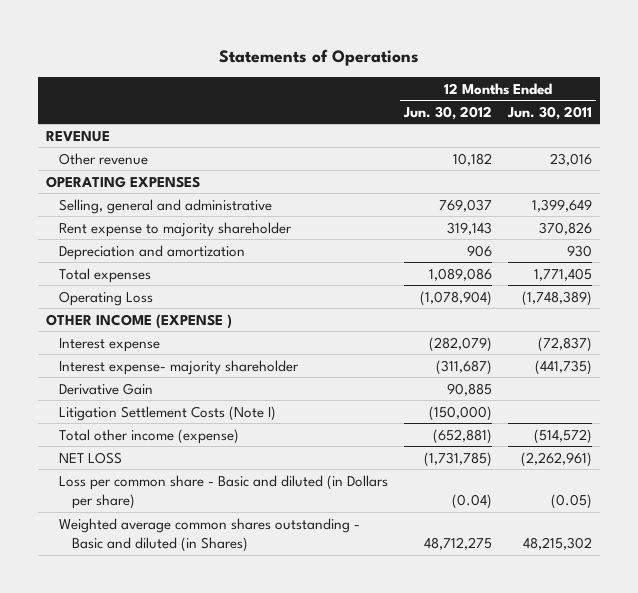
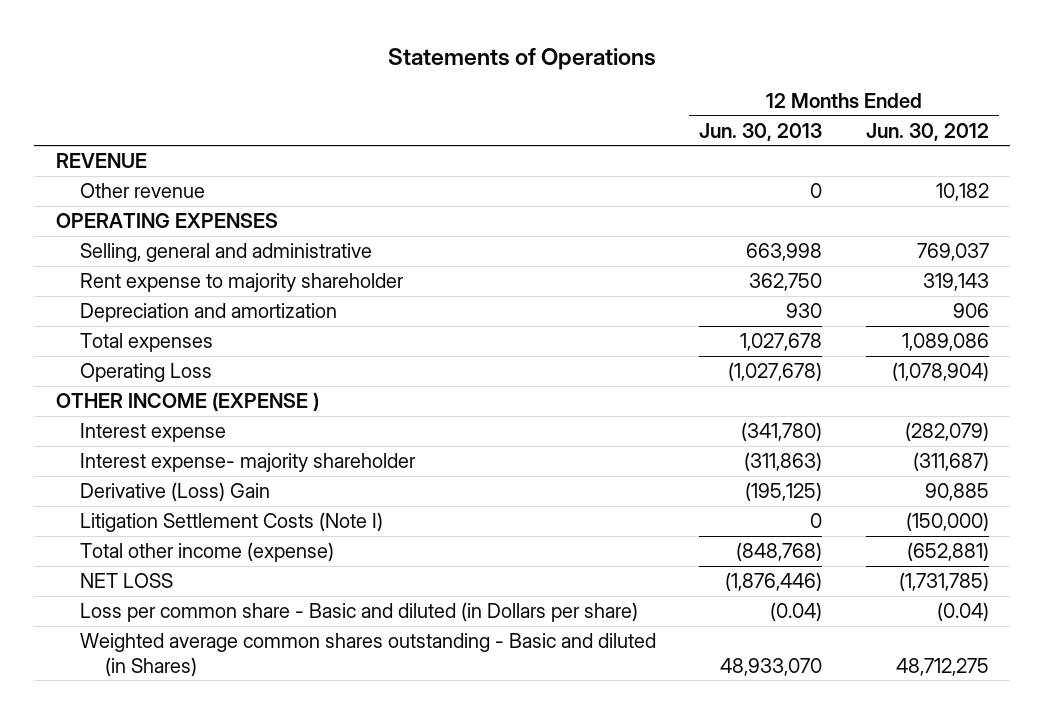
[507,105,593,120] Jun. 30, 2011 -> none
none -> [699,122,823,141] Jun. 30, 2013
[59,382,154,395] Derivative Gain -> [80,482,271,502] Derivative (Loss) Gain

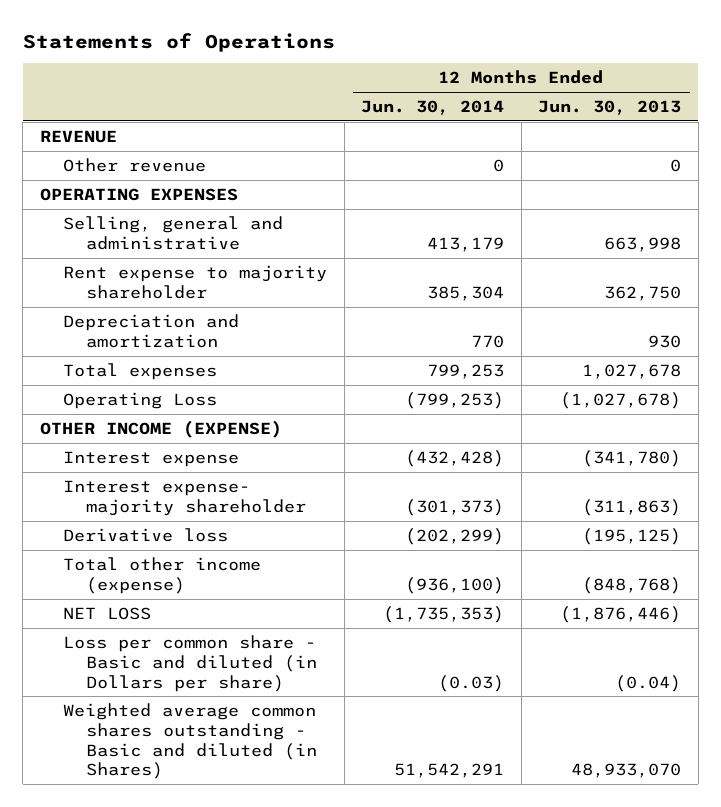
[865,122,989,141] Jun. 30, 2012 -> none
none -> [361,100,505,116] Jun. 30, 2014
[55,392,319,412] OTHER INCOME (EXPENSE ) -> [39,419,282,438] OTHER INCOME (EXPENSE)
[80,512,384,533] Litigation Settlement Costs (Note I) -> none
[80,482,271,502] Derivative (Loss) Gain -> [63,527,229,542] Derivative loss

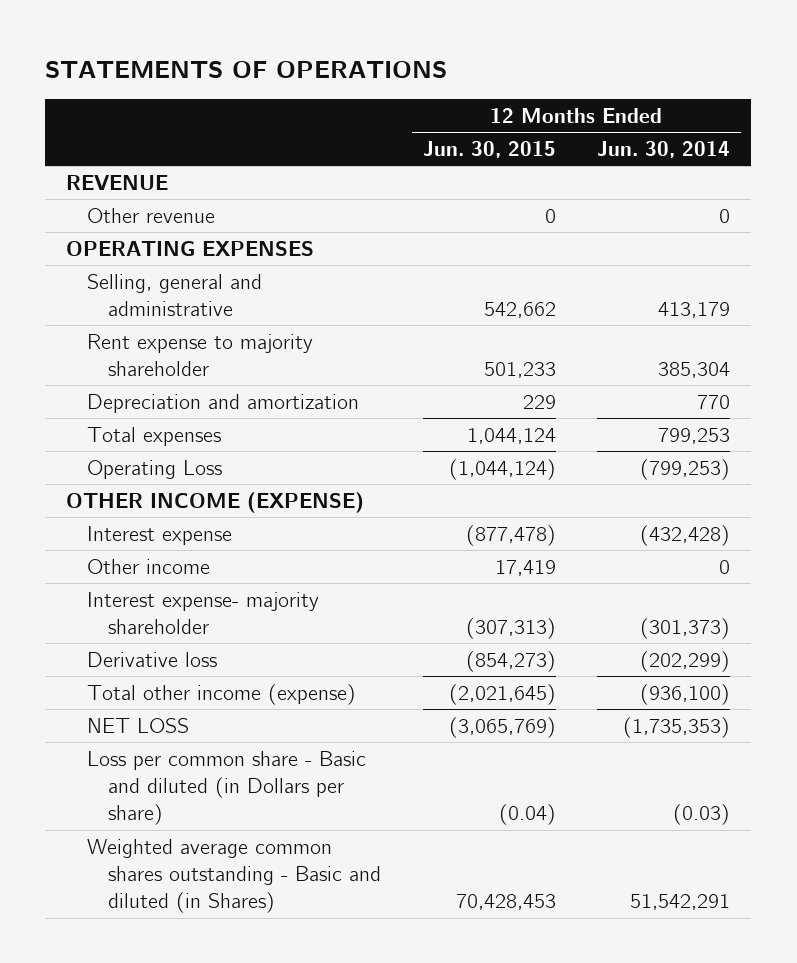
[22,32,335,52] Statements of Operations -> [45,61,448,79] STATEMENTS OF OPERATIONS
[538,100,682,116] Jun. 30, 2013 -> none
none -> [422,141,556,159] Jun. 30, 2015
none -> [87,558,211,574] Other income

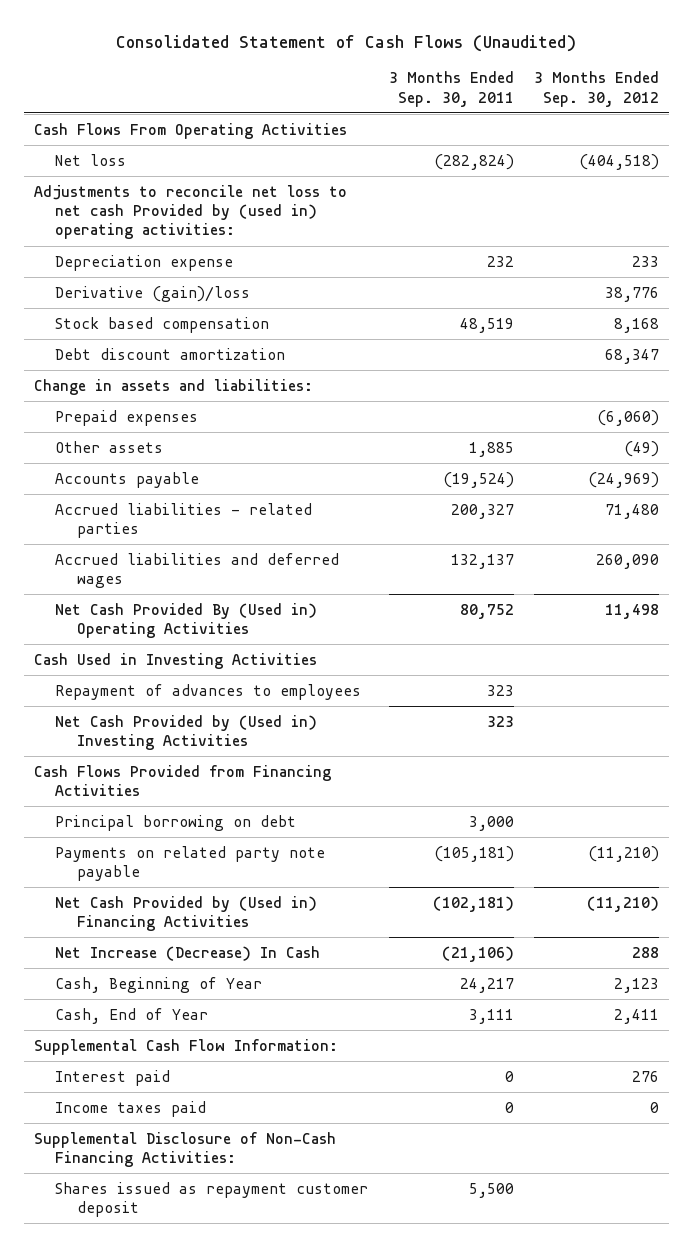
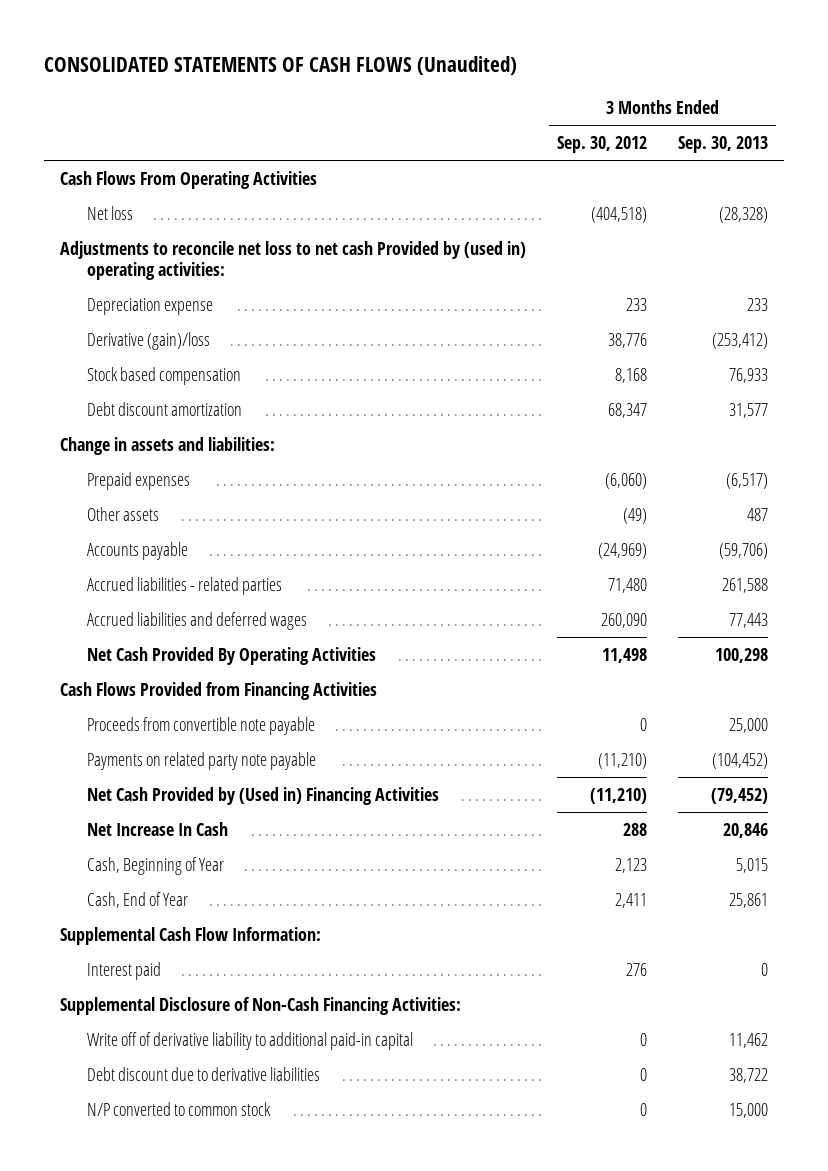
[116,34,577,52] Consolidated Statement of Cash Flows (Unaudited) -> [44,56,518,76] CONSOLIDATED STATEMENTS OF CASH FLOWS (Unaudited)
[388,71,514,107] 3 Months Ended Sep. 30, 2011 -> none
none -> [678,136,769,154] Sep. 30, 2013
[33,652,317,669] Cash Used in Investing Activities -> none
[55,683,362,700] Repayment of advances to employees -> none
[55,714,318,751] Net Cash Provided by (Used in) Investing Activities -> none
[55,602,318,639] Net Cash Provided By (Used in) Operating Activities -> [87,646,377,665] Net Cash Provided By Operating Activities
[55,814,297,831] Principal borrowing on debt -> none
none -> [87,716,316,735] Proceeds from convertible note payable
[55,945,321,961] Net Increase (Decrease) In Cash -> [87,821,229,836] Net Increase In Cash
[55,1100,207,1117] Income taxes paid -> none
[55,1181,369,1218] Shares issued as repayment customer deposit -> none
none -> [87,1031,414,1050] Write off of derivative liability to additional paid-in capital
none -> [87,1066,321,1081] Debt discount due to derivative liabilities
none -> [87,1101,272,1116] N/P converted to common stock

